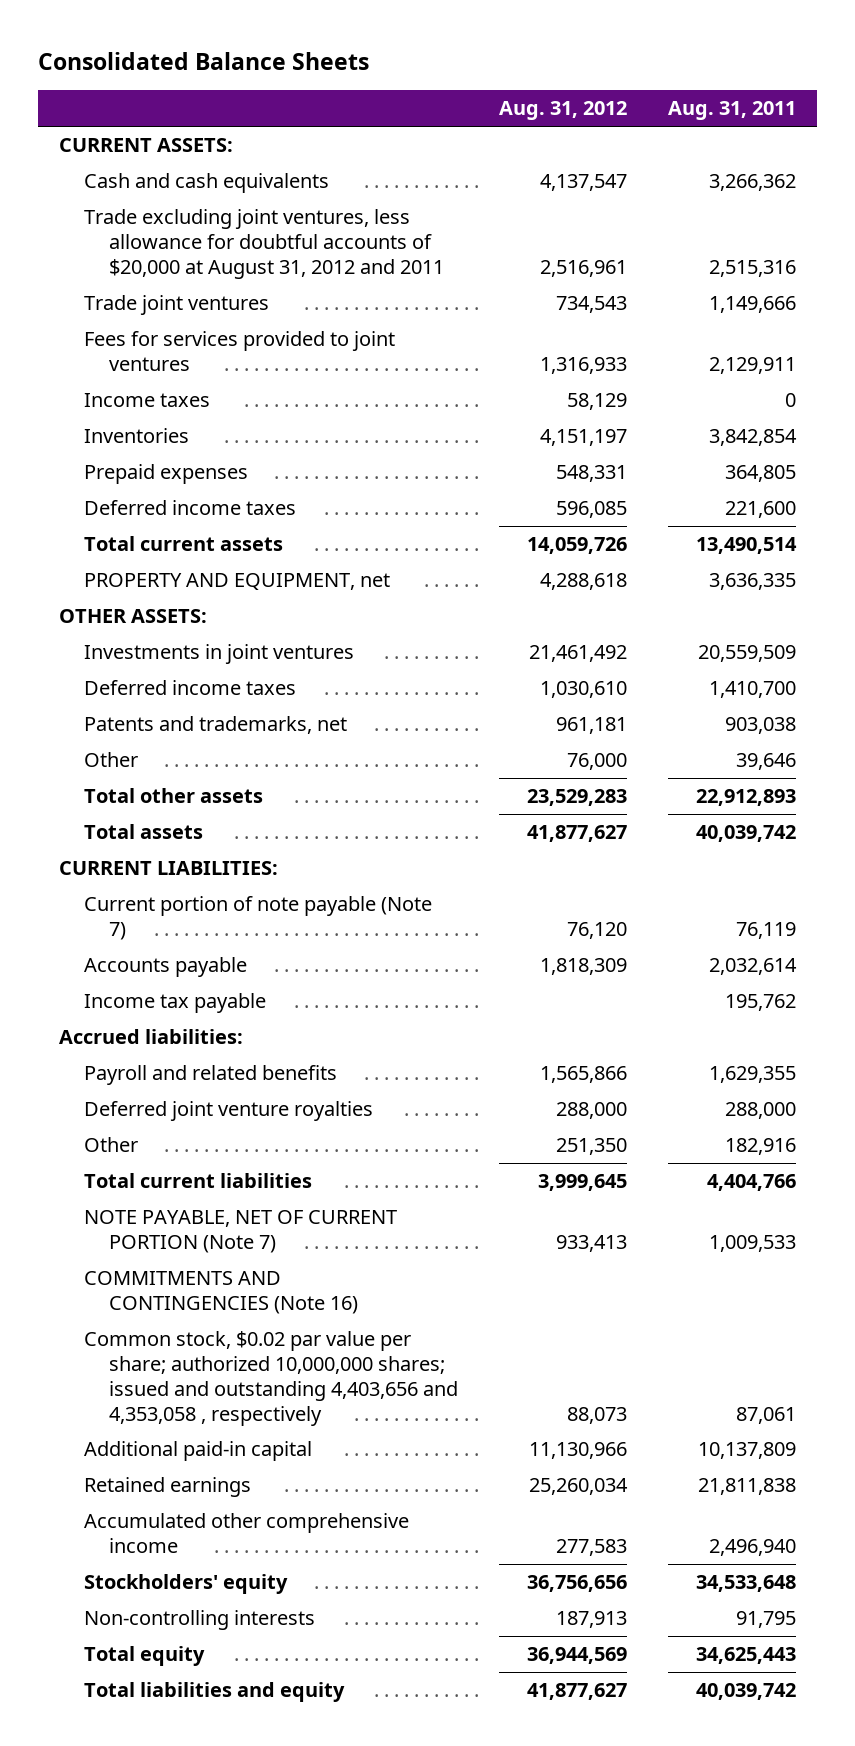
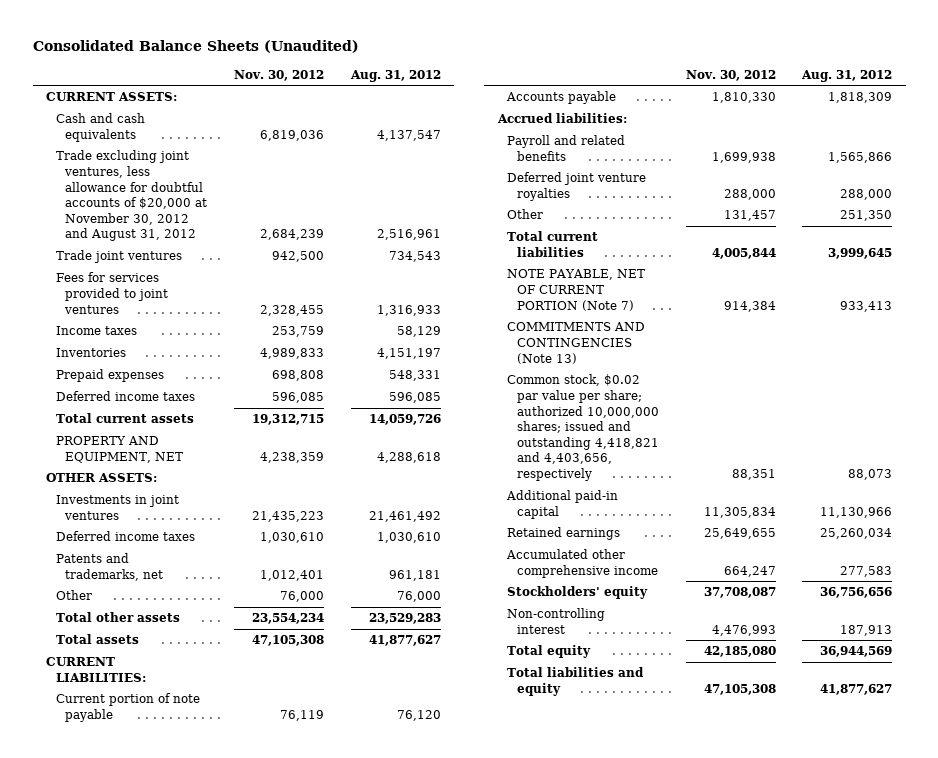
[38,51,370,70] Consolidated Balance Sheets -> [32,40,359,54] Consolidated Balance Sheets (Unaudited)
[668,101,797,121] Aug. 31, 2011 -> none
none -> [233,69,324,81] Nov. 30, 2012
[83,209,445,279] Trade excluding joint ventures, less allowance for doubtful accounts of $20,000 at August 31, 2012 and 2011 -> [55,150,208,242] Trade excluding joint ventures, less allowance for doubtful accounts of $20,000 at November 30, 2012 and August 31, 2012
[83,573,390,591] PROPERTY AND EQUIPMENT, net -> [55,436,184,463] PROPERTY AND EQUIPMENT, NET
[83,896,432,941] Current portion of note payable (Note 7) -> [55,693,200,722] Current portion of note payable
[83,993,266,1014] Income tax payable -> none
[83,1271,359,1315] COMMITMENTS AND CONTINGENCIES (Note 16) -> [507,322,646,364] COMMITMENTS AND CONTINGENCIES (Note 13)
[83,1331,459,1426] Common stock, $0.02 par value per share; authorized 10,000,000 shares; issued and outstanding 4,403,656 and 4,353,058 , respectively -> [507,374,659,482] Common stock, $0.02 par value per share; authorized 10,000,000 shares; issued and outstanding 4,418,821 and 4,403,656, respectively
[83,1610,315,1631] Non-controlling interests -> [507,608,606,634] Non-controlling interest

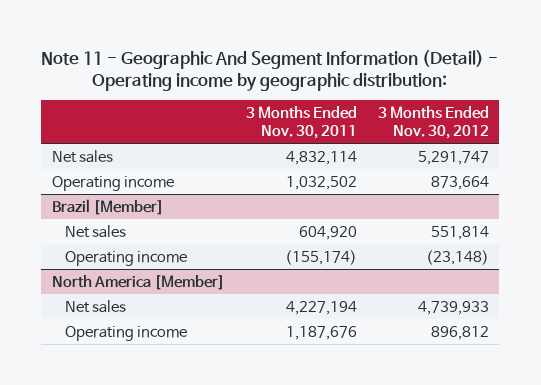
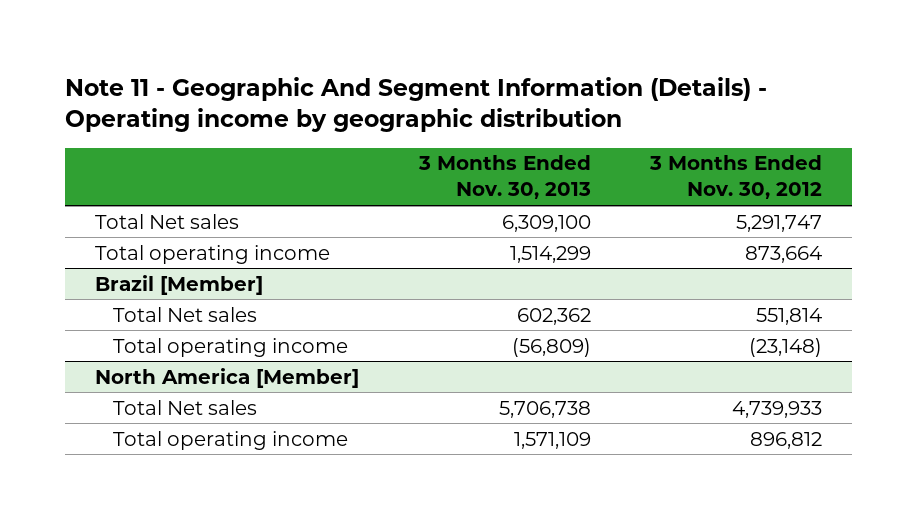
[41,49,499,91] Note 11 - Geographic And Segment Information (Detail) - Operating income by geographic distribution: -> [64,76,767,133] Note 11 - Geographic And Segment Information (Details) - Operating income by geographic distribution
[245,106,357,139] 3 Months Ended Nov. 30, 2011 -> none
none -> [417,155,591,200] 3 Months Ended Nov. 30, 2013
[51,149,113,163] Net sales -> [94,213,239,229] Total Net sales
[51,175,174,191] Operating income -> [94,244,330,264] Total operating income
[64,224,126,238] Net sales -> [112,306,257,322] Total Net sales
[64,250,187,266] Operating income -> [112,337,348,357] Total operating income
[64,299,126,313] Net sales -> [112,399,257,415] Total Net sales
[64,325,187,341] Operating income -> [112,430,348,450] Total operating income

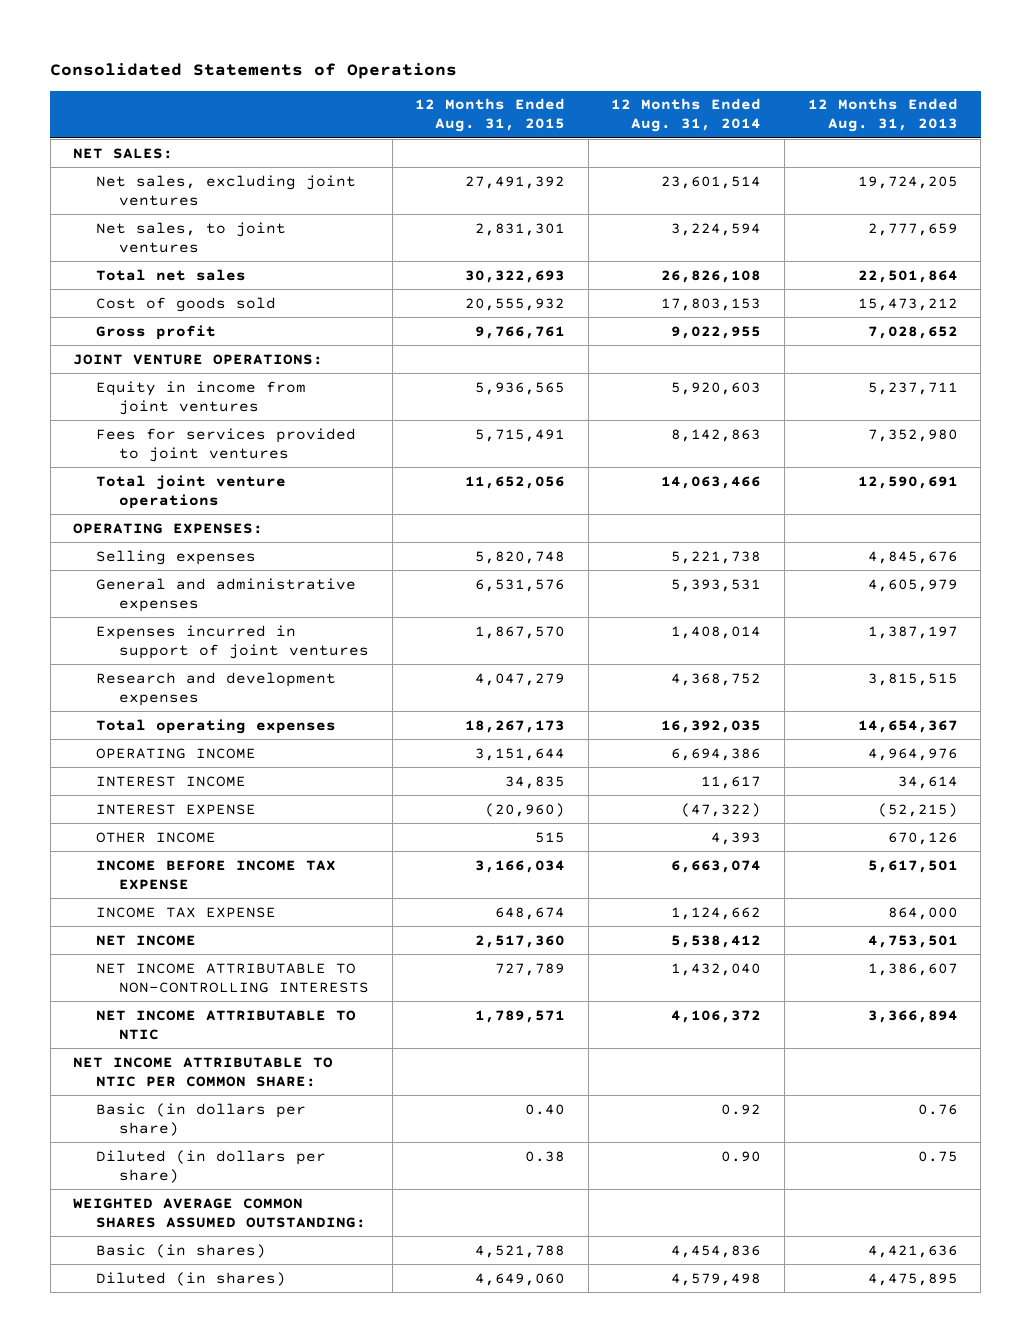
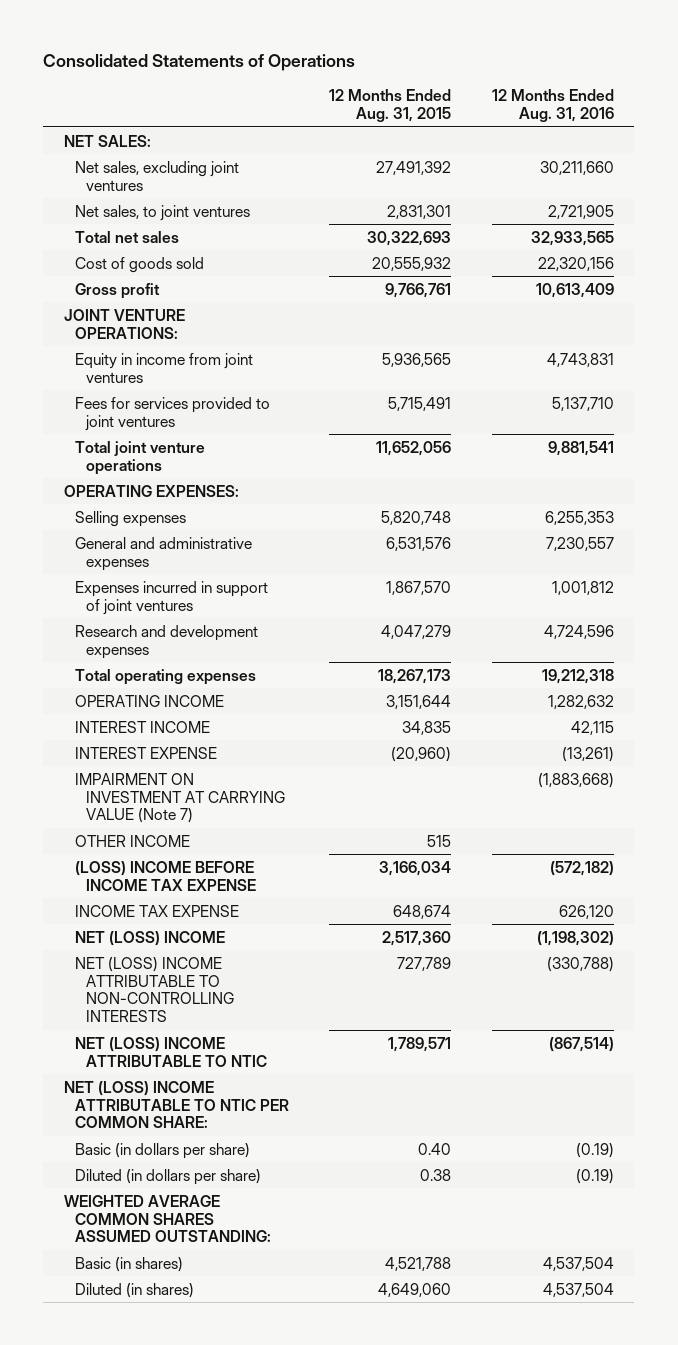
[611,98,762,133] 12 Months Ended Aug. 31, 2014 -> none
[807,98,958,133] 12 Months Ended Aug. 31, 2013 -> none
none -> [491,89,614,123] 12 Months Ended Aug. 31, 2016
none -> [74,772,285,824] IMPAIRMENT ON INVESTMENT AT CARRYING VALUE (Note 7)
[96,859,337,890] INCOME BEFORE INCOME TAX EXPENSE -> [74,860,256,891] (LOSS) INCOME BEFORE INCOME TAX EXPENSE
[96,934,197,946] NET INCOME -> [74,930,225,946] NET (LOSS) INCOME
[96,962,370,993] NET INCOME ATTRIBUTABLE TO NON-CONTROLLING INTERESTS -> [74,956,234,1023] NET (LOSS) INCOME ATTRIBUTABLE TO NON-CONTROLLING INTERESTS
[96,1009,357,1040] NET INCOME ATTRIBUTABLE TO NTIC -> [74,1036,267,1067] NET (LOSS) INCOME ATTRIBUTABLE TO NTIC
[73,1056,334,1087] NET INCOME ATTRIBUTABLE TO NTIC PER COMMON SHARE: -> [63,1080,289,1129] NET (LOSS) INCOME ATTRIBUTABLE TO NTIC PER COMMON SHARE:

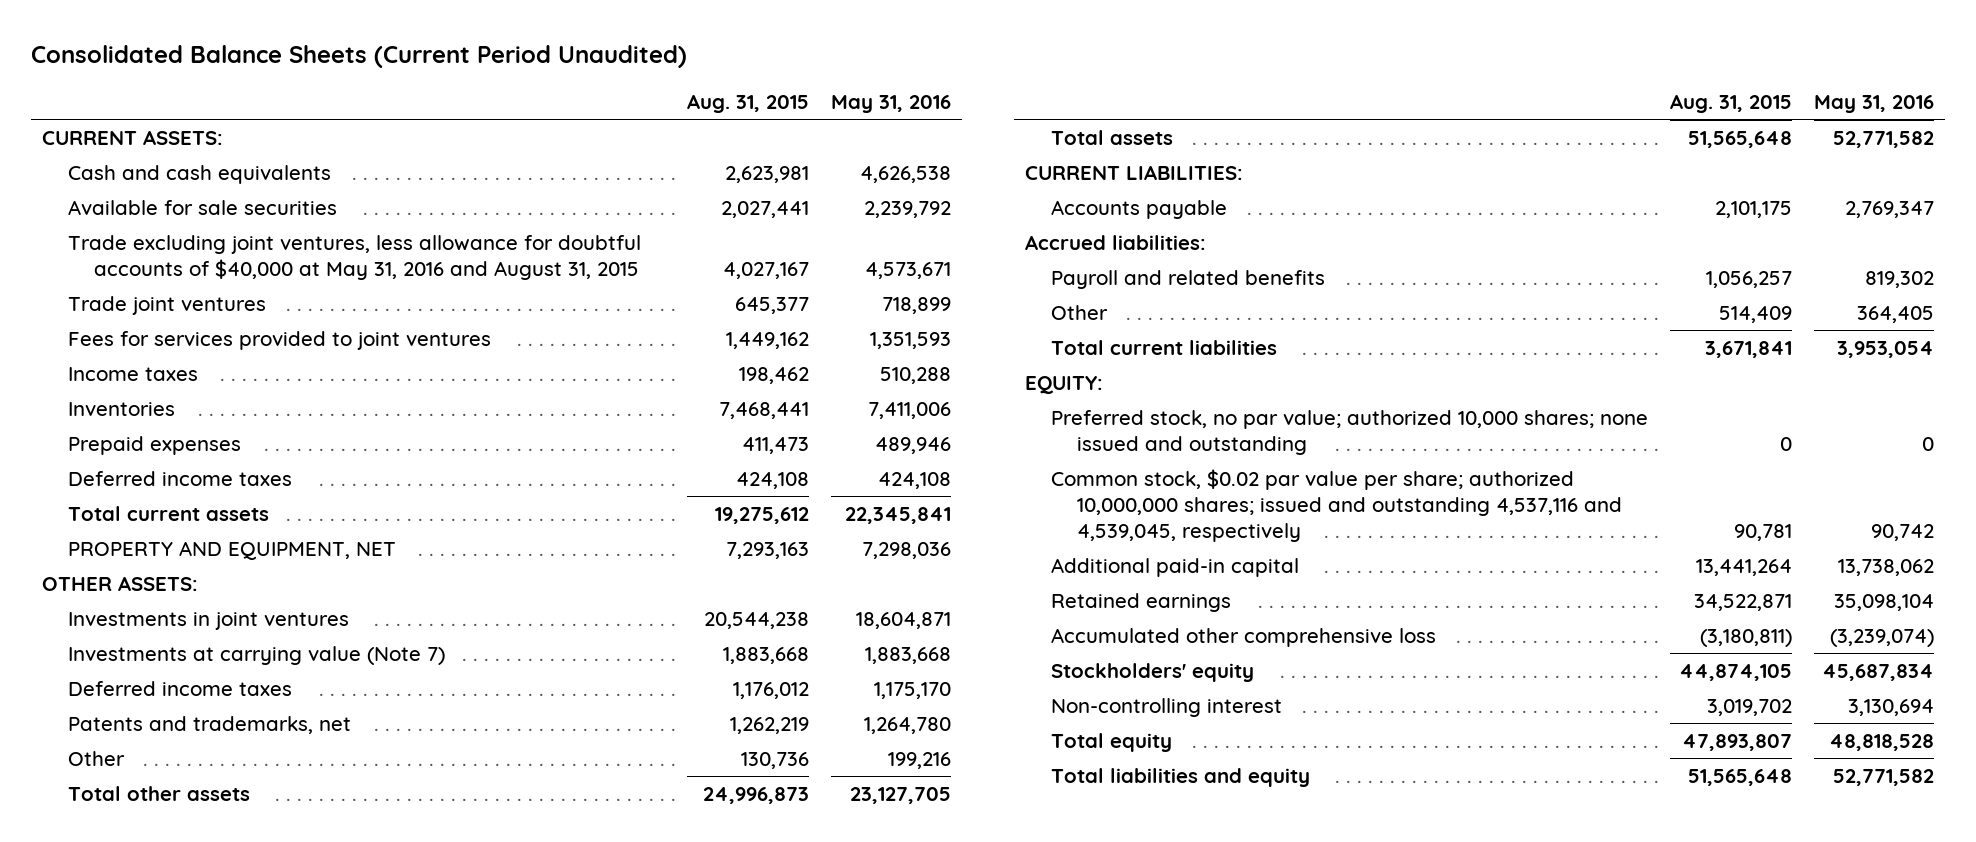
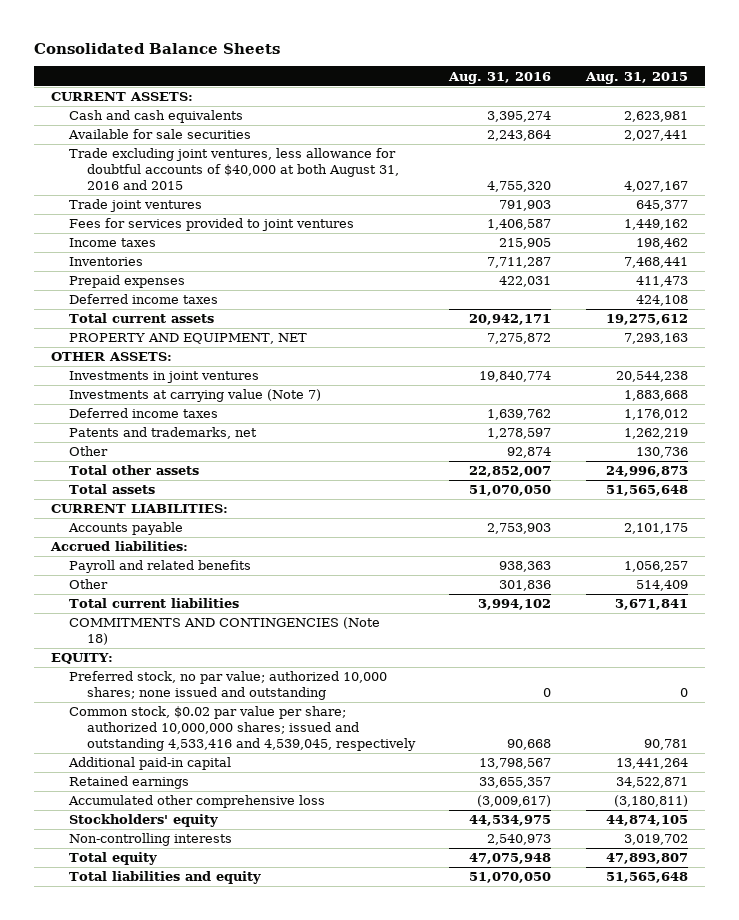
[30,44,687,68] Consolidated Balance Sheets (Current Period Unaudited) -> [34,42,281,54] Consolidated Balance Sheets
[831,94,952,113] May 31, 2016 -> none
none -> [448,71,552,84] Aug. 31, 2016
[67,235,641,280] Trade excluding joint ventures, less allowance for doubtful accounts of $40,000 at May 31, 2016 and August 31, 2015 -> [68,148,399,191] Trade excluding joint ventures, less allowance for doubtful accounts of $40,000 at both August 31, 2016 and 2015
none -> [68,617,380,646] COMMITMENTS AND CONTINGENCIES (Note 18)
[1051,469,1623,542] Common stock, $0.02 par value per share; authorized 10,000,000 shares; issued and outstanding 4,537,116 and 4,539,045, respectively -> [68,706,416,752] Common stock, $0.02 par value per share; authorized 10,000,000 shares; issued and outstanding 4,533,416 and 4,539,045, respectively
[1051,698,1283,718] Non-controlling interest -> [68,833,232,847] Non-controlling interests

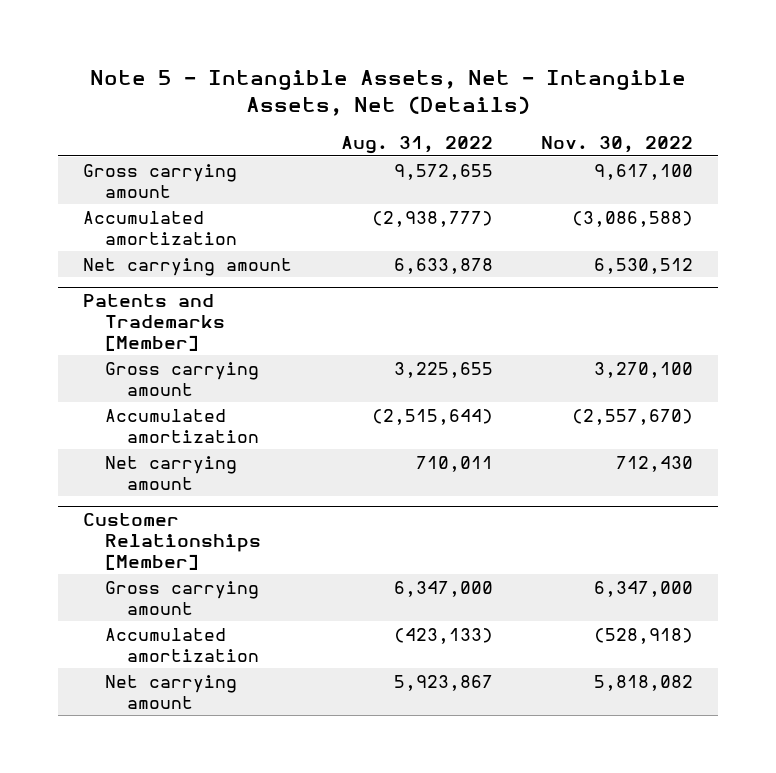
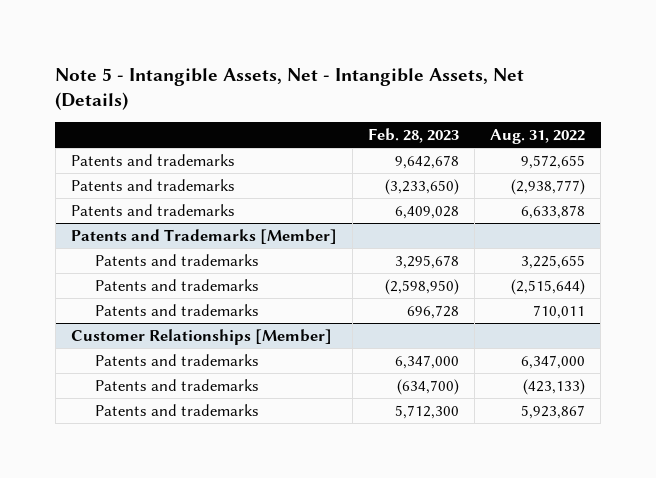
[541,136,694,154] Nov. 30, 2022 -> none
none -> [367,128,459,144] Feb. 28, 2023
[82,163,237,198] Gross carrying amount -> [70,153,235,166] Patents and trademarks
[82,210,238,245] Accumulated amortization -> [70,178,235,191] Patents and trademarks
[82,257,292,276] Net carrying amount -> [70,203,235,216] Patents and trademarks
[105,361,260,396] Gross carrying amount -> [95,253,260,266] Patents and trademarks
[105,408,260,443] Accumulated amortization -> [95,278,260,291] Patents and trademarks
[105,455,238,490] Net carrying amount -> [95,303,260,316] Patents and trademarks
[105,580,260,615] Gross carrying amount -> [95,353,260,366] Patents and trademarks
[105,627,260,662] Accumulated amortization -> [95,378,260,391] Patents and trademarks
[105,674,238,709] Net carrying amount -> [95,403,260,416] Patents and trademarks

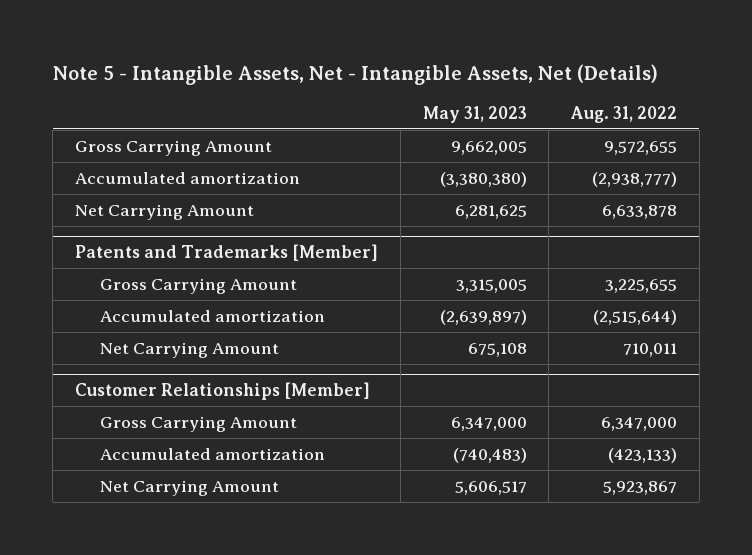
[367,128,459,144] Feb. 28, 2023 -> none
none -> [422,106,527,124] May 31, 2023
[70,153,235,166] Patents and trademarks -> [74,139,272,156] Gross Carrying Amount
[70,178,235,191] Patents and trademarks -> [74,171,300,184] Accumulated amortization
[70,203,235,216] Patents and trademarks -> [74,203,254,220] Net Carrying Amount
[95,253,260,266] Patents and trademarks -> [99,277,297,294] Gross Carrying Amount
[95,278,260,291] Patents and trademarks -> [99,309,325,322] Accumulated amortization
[95,303,260,316] Patents and trademarks -> [99,341,279,358] Net Carrying Amount
[95,353,260,366] Patents and trademarks -> [99,415,297,432] Gross Carrying Amount
[95,378,260,391] Patents and trademarks -> [99,447,325,460] Accumulated amortization
[95,403,260,416] Patents and trademarks -> [99,479,279,496] Net Carrying Amount

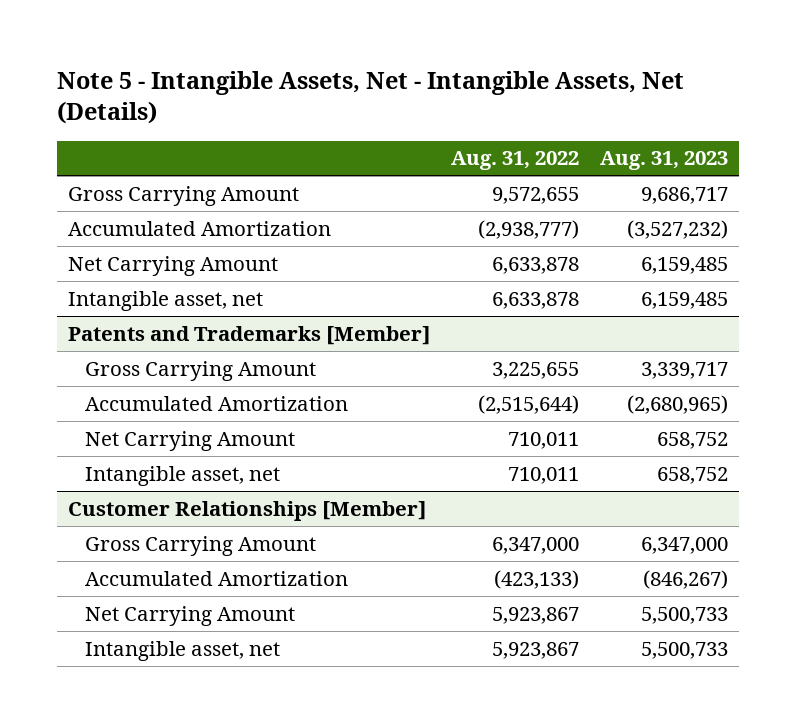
[422,106,527,124] May 31, 2023 -> none
none -> [599,151,728,171] Aug. 31, 2023
[74,171,300,184] Accumulated amortization -> [67,220,331,236] Accumulated Amortization
none -> [67,290,263,311] Intangible asset, net
[99,309,325,322] Accumulated amortization -> [84,395,348,411] Accumulated Amortization
none -> [84,465,280,486] Intangible asset, net
[99,447,325,460] Accumulated amortization -> [84,570,348,586] Accumulated Amortization
none -> [84,640,280,661] Intangible asset, net

